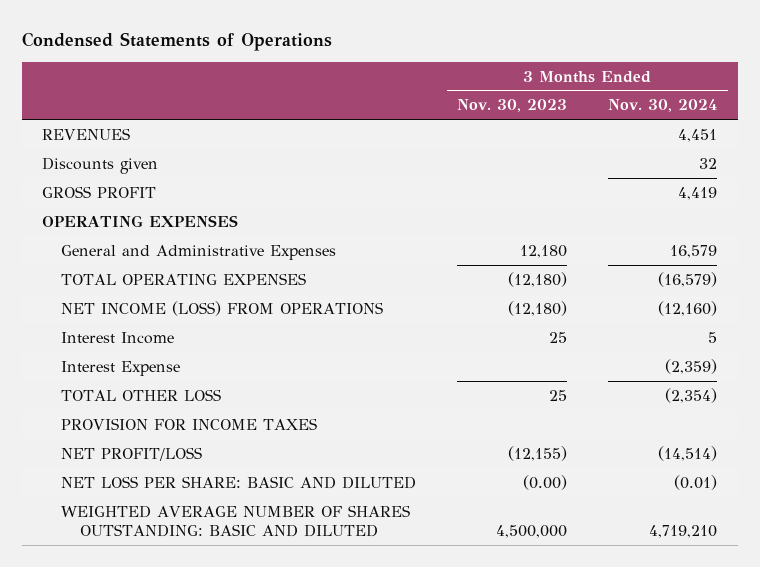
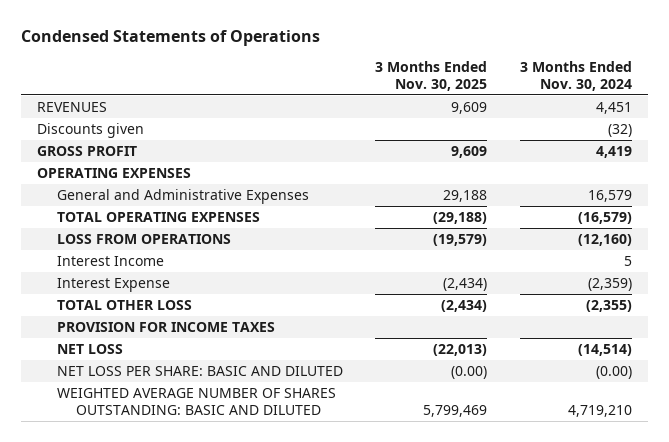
[457,99,568,113] Nov. 30, 2023 -> none
none -> [375,60,488,91] 3 Months Ended Nov. 30, 2025
[699,157,718,169] 32 -> [607,123,632,137] (32)
[61,300,384,316] NET INCOME (LOSS) FROM OPERATIONS -> [56,233,231,244] LOSS FROM OPERATIONS
[665,387,718,403] (2,354) -> [585,299,632,312] (2,355)
[61,446,203,461] NET PROFIT/LOSS -> [56,343,123,354] NET LOSS
[674,474,718,490] (0.01) -> [595,365,632,379] (0.00)

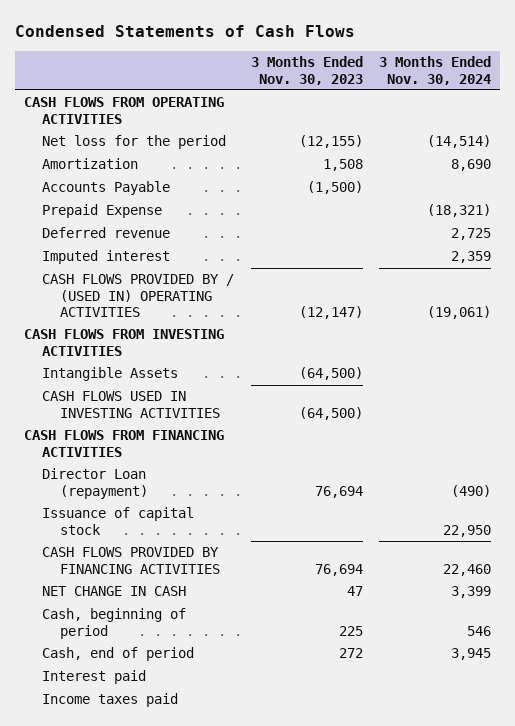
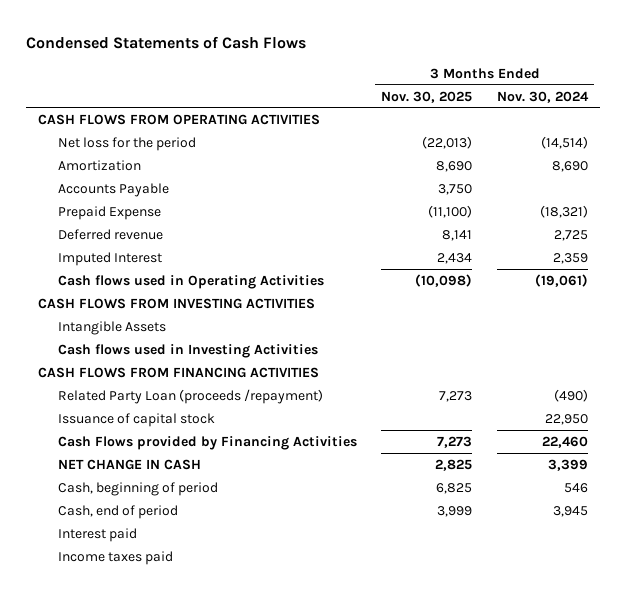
[250,56,363,85] 3 Months Ended Nov. 30, 2023 -> none
none -> [381,90,473,103] Nov. 30, 2025
[41,250,170,265] Imputed interest -> [57,251,162,266] Imputed Interest
[41,274,234,318] CASH FLOWS PROVIDED BY / (USED IN) OPERATING ACTIVITIES -> [57,274,324,289] Cash flows used in Operating Activities
[41,391,220,418] CASH FLOWS USED IN INVESTING ACTIVITIES -> [57,343,318,358] Cash flows used in Investing Activities
[41,468,148,499] Director Loan (repayment) -> none
none -> [57,388,323,404] Related Party Loan (proceeds /repayment)
[41,547,220,574] CASH FLOWS PROVIDED BY FINANCING ACTIVITIES -> [57,435,357,450] Cash Flows provided by Financing Activities

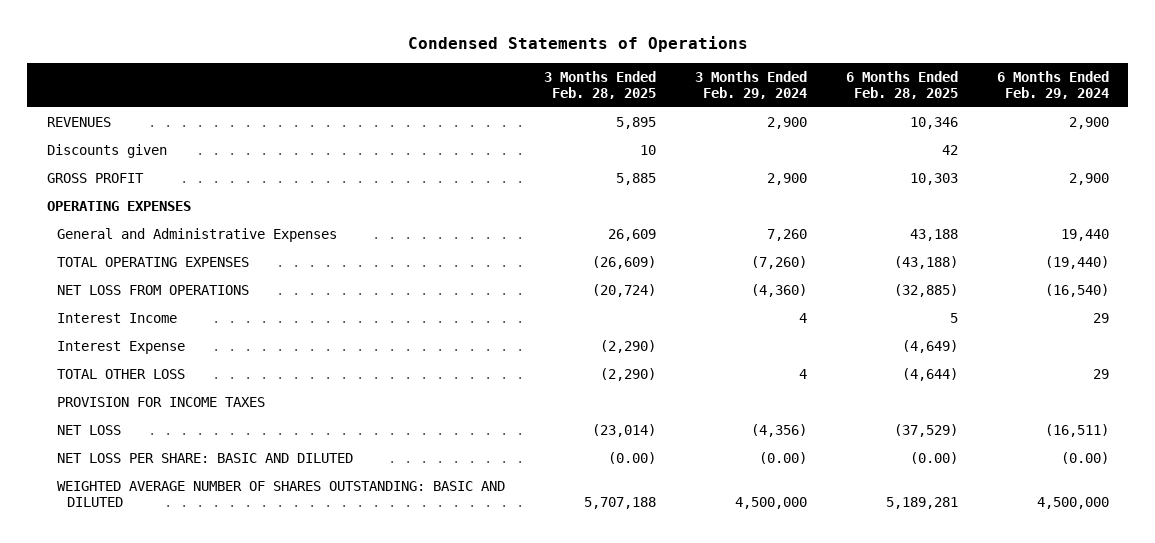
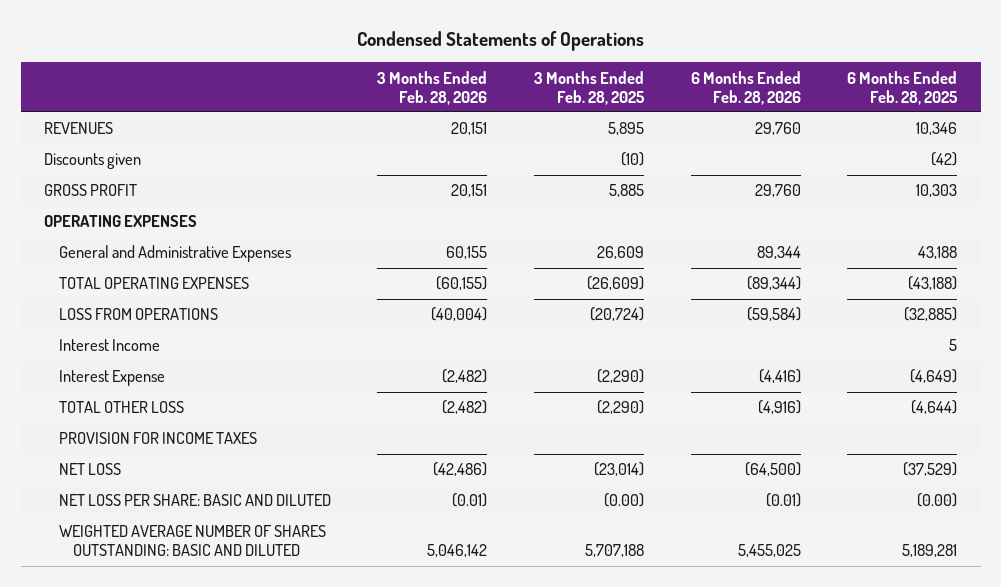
[694,70,807,100] 3 Months Ended Feb. 29, 2024 -> none
[996,70,1109,100] 6 Months Ended Feb. 29, 2024 -> none
none -> [377,70,488,105] 3 Months Ended Feb. 28, 2026
none -> [690,70,801,105] 6 Months Ended Feb. 28, 2026
[639,144,656,155] 10 -> [620,152,644,167] (10)
[941,144,958,155] 42 -> [931,152,958,167] (42)
[56,284,249,295] NET LOSS FROM OPERATIONS -> [58,308,218,321] LOSS FROM OPERATIONS

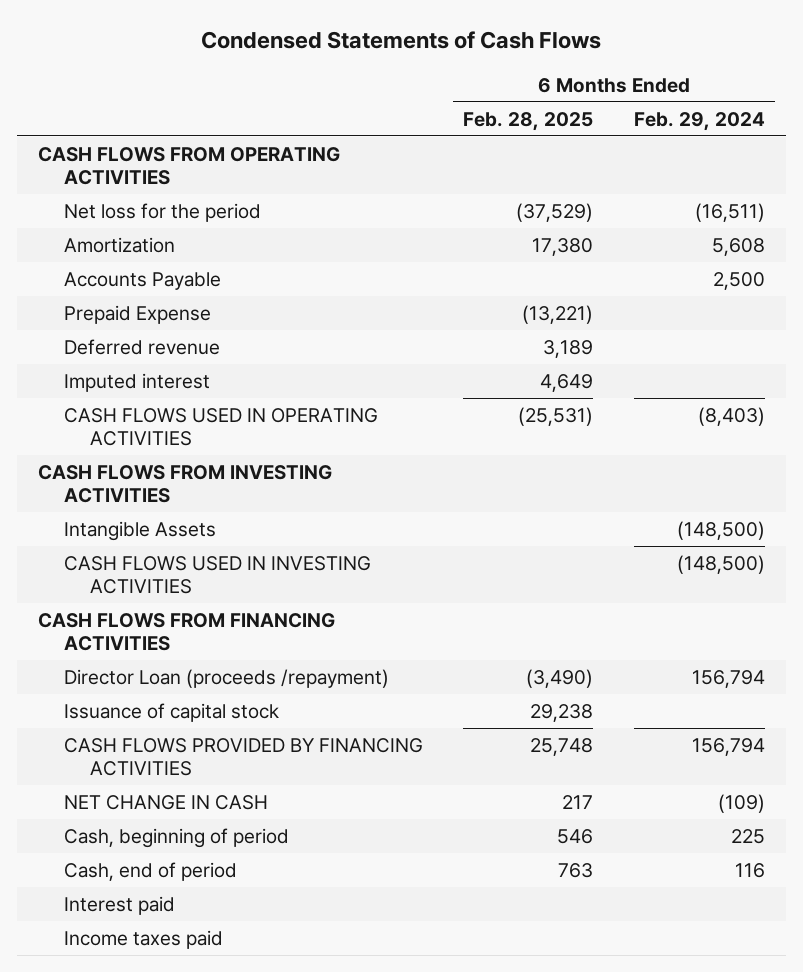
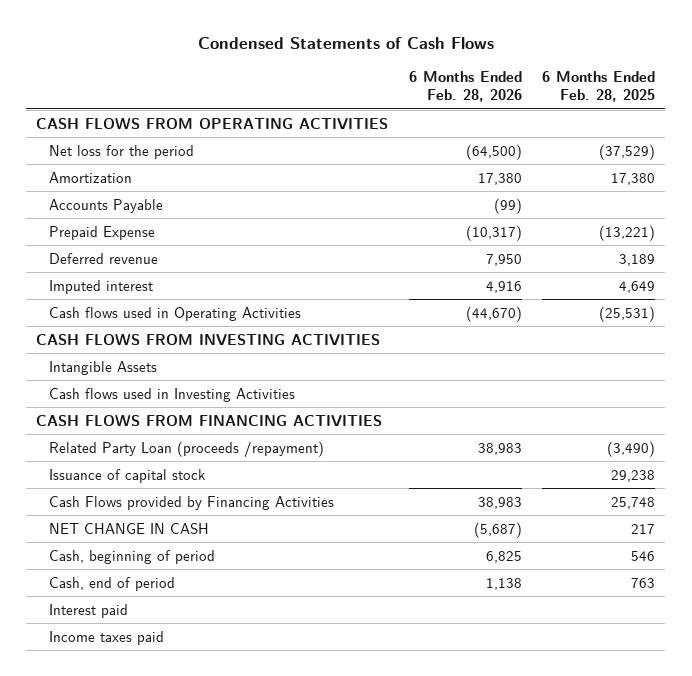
[634,111,766,131] Feb. 29, 2024 -> none
none -> [408,70,522,102] 6 Months Ended Feb. 28, 2026
[63,408,378,446] CASH FLOWS USED IN OPERATING ACTIVITIES -> [48,306,301,321] Cash flows used in Operating Activities
[63,556,371,594] CASH FLOWS USED IN INVESTING ACTIVITIES -> [48,387,295,402] Cash flows used in Investing Activities
[63,669,389,689] Director Loan (proceeds /repayment) -> [48,440,324,457] Related Party Loan (proceeds /repayment)
[63,738,423,776] CASH FLOWS PROVIDED BY FINANCING ACTIVITIES -> [48,495,334,510] Cash Flows provided by Financing Activities

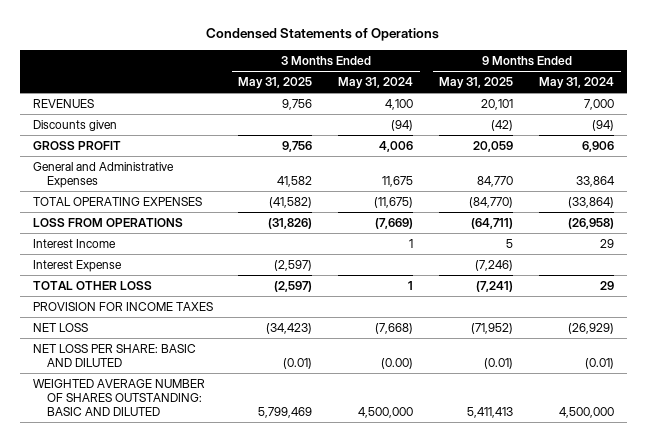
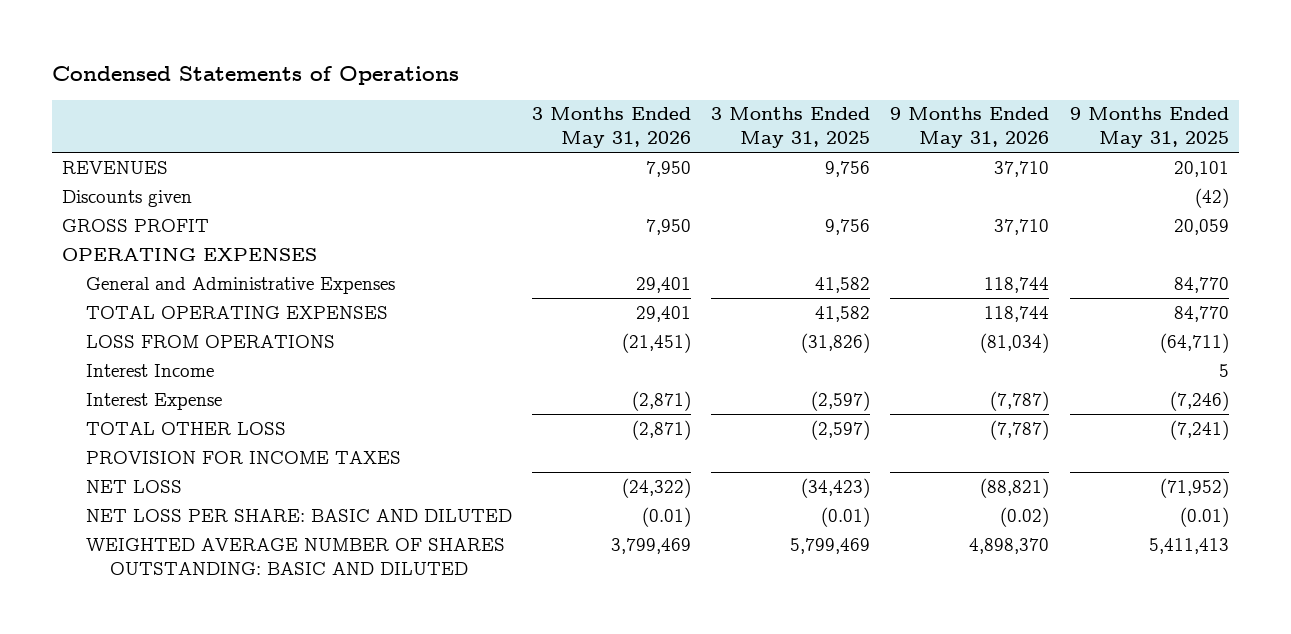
[338,76,414,89] May 31, 2024 -> none
[539,76,615,89] May 31, 2024 -> none
none -> [532,107,692,149] 3 Months Ended May 31, 2026
none -> [890,107,1050,149] 9 Months Ended May 31, 2026
none -> [62,247,318,261] OPERATING EXPENSES
[269,196,313,208] (41,582) -> [815,305,871,322] 41,582
[469,196,514,208] (84,770) -> [1173,305,1229,322] 84,770

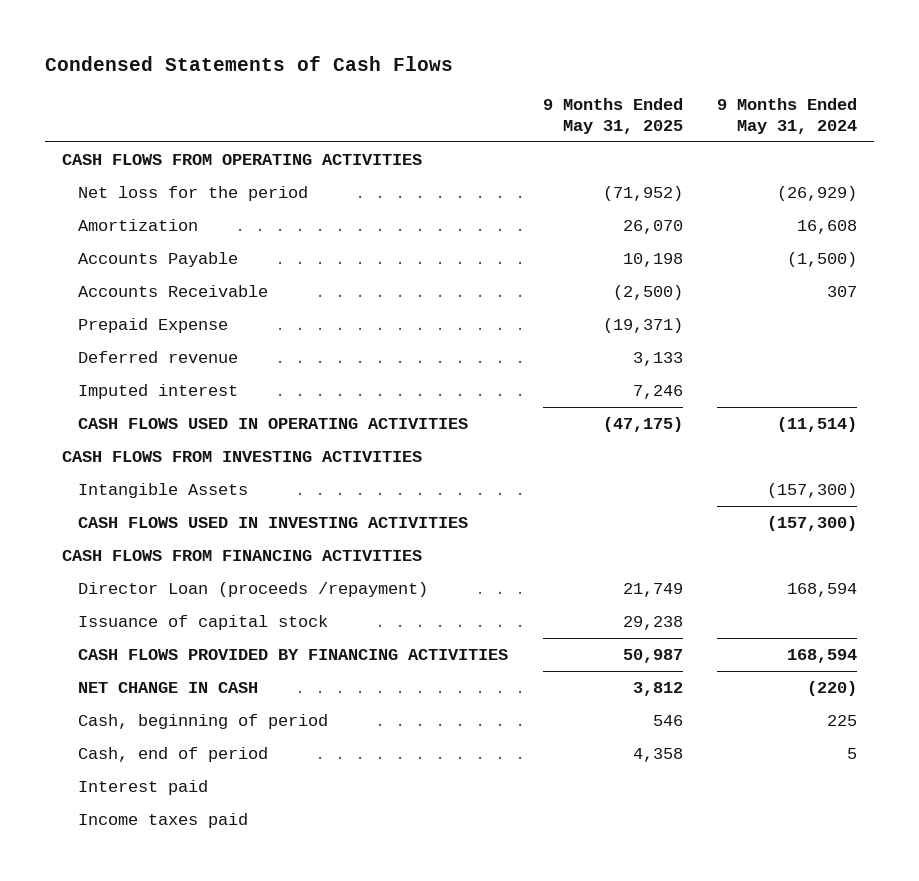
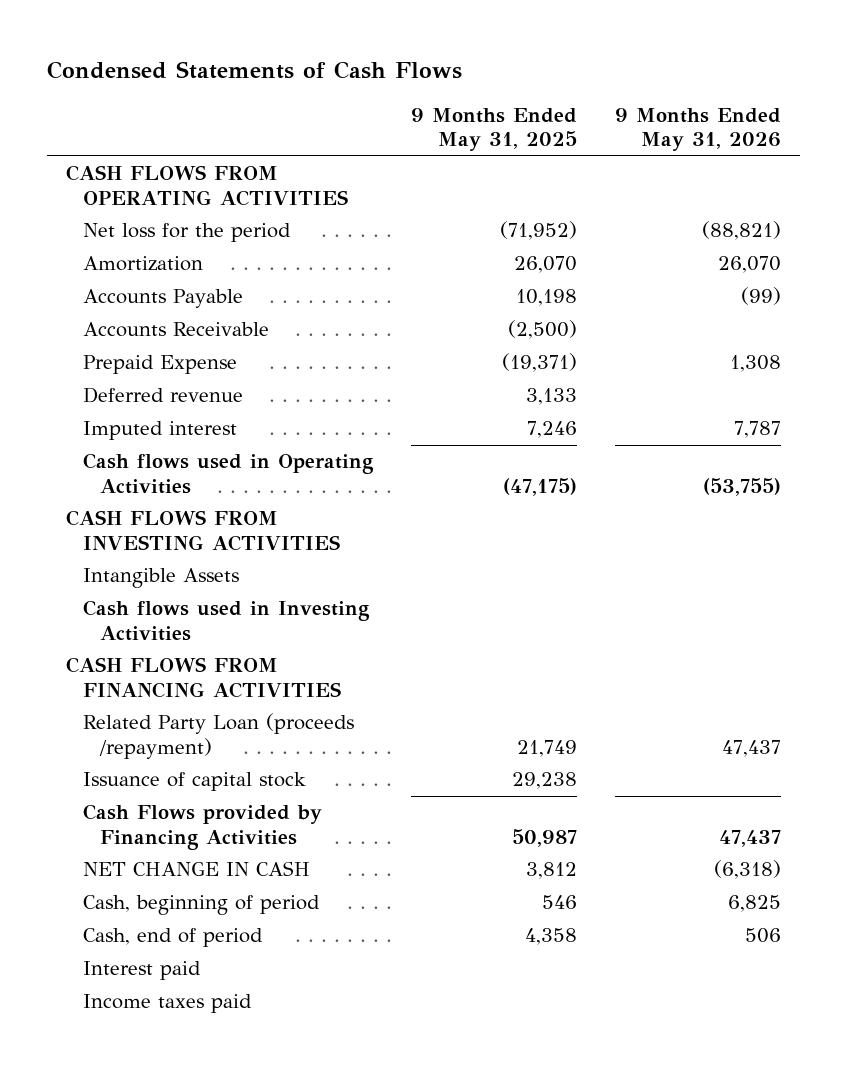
[716,98,857,134] 9 Months Ended May 31, 2024 -> none
none -> [615,107,782,152] 9 Months Ended May 31, 2026
[78,418,469,430] CASH FLOWS USED IN OPERATING ACTIVITIES -> [82,453,374,494] Cash flows used in Operating Activities
[78,517,469,529] CASH FLOWS USED IN INVESTING ACTIVITIES -> [82,600,370,641] Cash flows used in Investing Activities
[78,582,429,598] Director Loan (proceeds /repayment) -> [82,713,354,759] Related Party Loan (proceeds /repayment)
[78,649,509,661] CASH FLOWS PROVIDED BY FINANCING ACTIVITIES -> [82,804,322,850] Cash Flows provided by Financing Activities

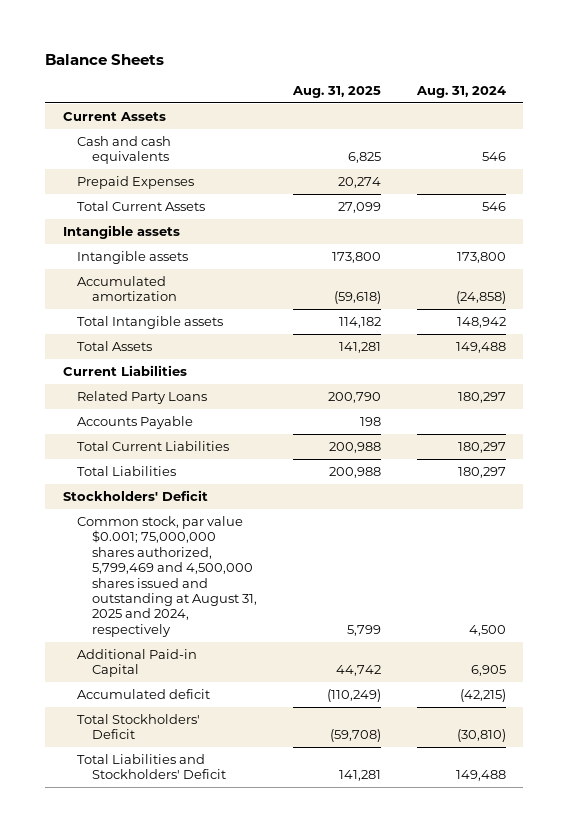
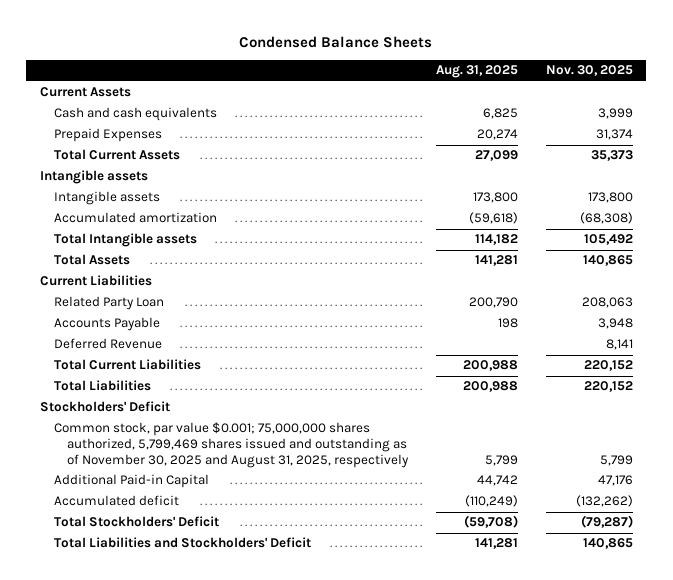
[44,53,164,65] Balance Sheets -> [239,35,433,48] Condensed Balance Sheets
[415,85,506,98] Aug. 31, 2024 -> none
none -> [545,65,633,77] Nov. 30, 2025
[77,390,208,404] Related Party Loans -> [53,296,164,311] Related Party Loan
none -> [53,338,162,350] Deferred Revenue
[77,515,257,637] Common stock, par value $0.001; 75,000,000 shares authorized, 5,799,469 and 4,500,000 shares issued and outstanding at August 31, 2025 and 2024, respectively -> [53,422,410,468] Common stock, par value $0.001; 75,000,000 shares authorized, 5,799,469 shares issued and outstanding as of November 30, 2025 and August 31, 2025, respectively

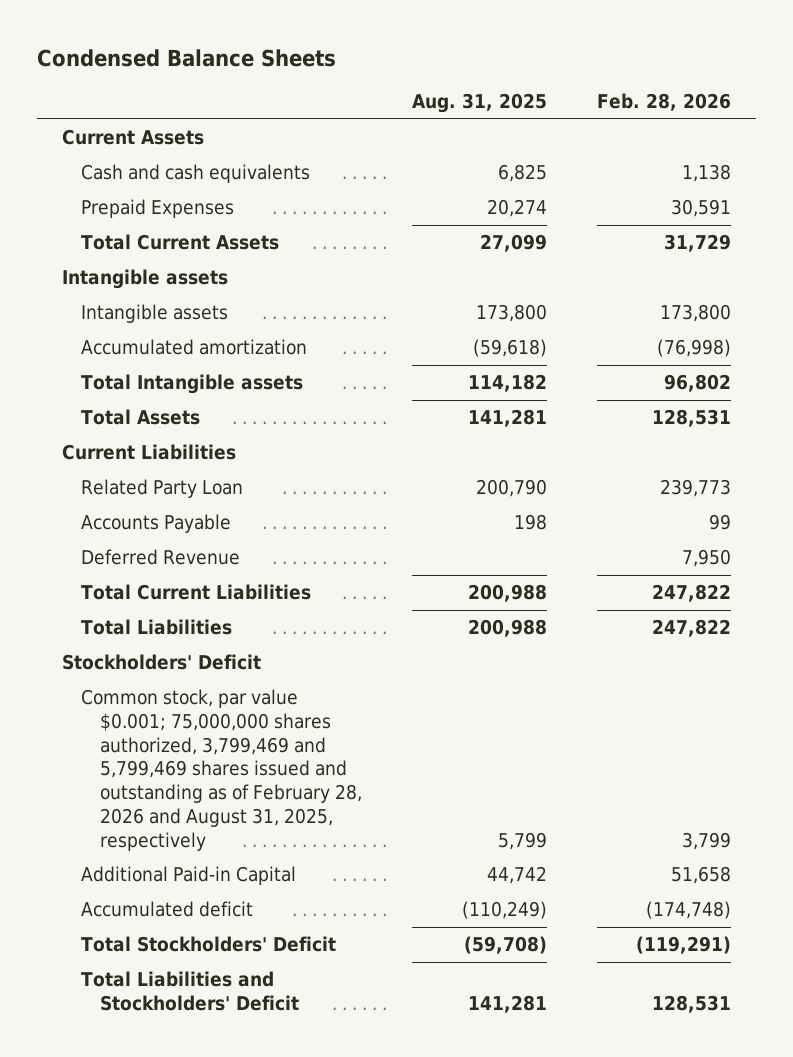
[545,65,633,77] Nov. 30, 2025 -> none
none -> [597,93,732,112] Feb. 28, 2026
[53,422,410,468] Common stock, par value $0.001; 75,000,000 shares authorized, 5,799,469 shares issued and outstanding as of November 30, 2025 and August 31, 2025, respectively -> [80,689,362,851] Common stock, par value $0.001; 75,000,000 shares authorized, 3,799,469 and 5,799,469 shares issued and outstanding as of February 28, 2026 and August 31, 2025, respectively

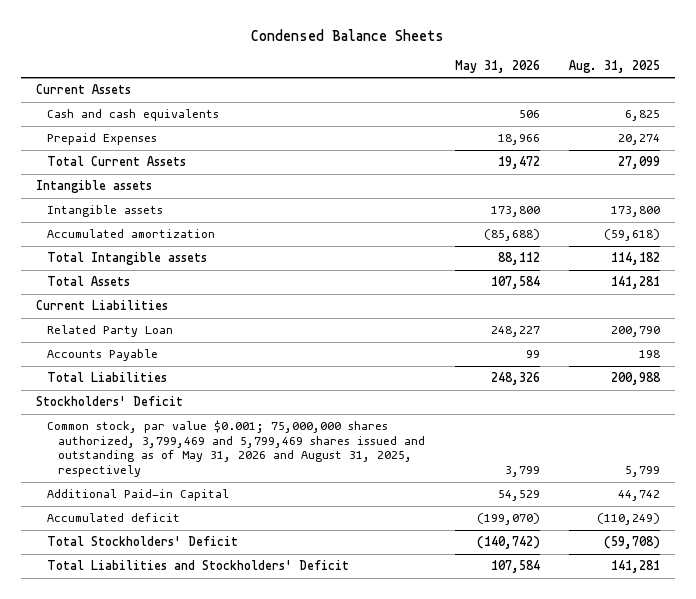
[597,93,732,112] Feb. 28, 2026 -> none
none -> [454,59,540,73] May 31, 2026
[80,549,240,566] Deferred Revenue -> none
[80,584,311,601] Total Current Liabilities -> none
[80,689,362,851] Common stock, par value $0.001; 75,000,000 shares authorized, 3,799,469 and 5,799,469 shares issued and outstanding as of February 28, 2026 and August 31, 2025, respectively -> [47,420,426,477] Common stock, par value $0.001; 75,000,000 shares authorized, 3,799,469 and 5,799,469 shares issued and outstanding as of May 31, 2026 and August 31, 2025, respectively

